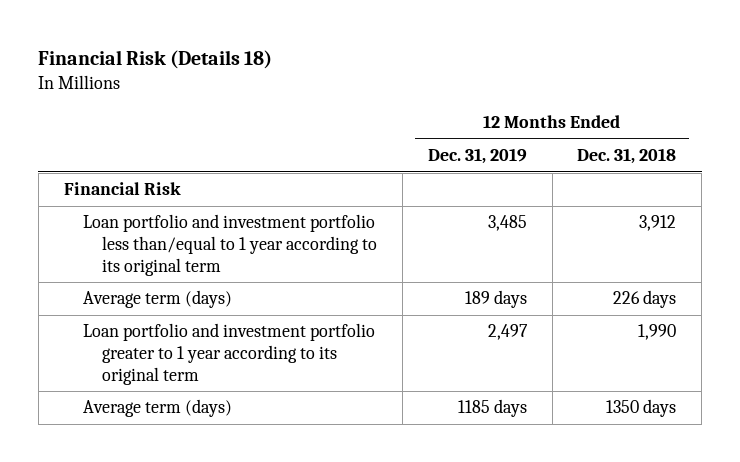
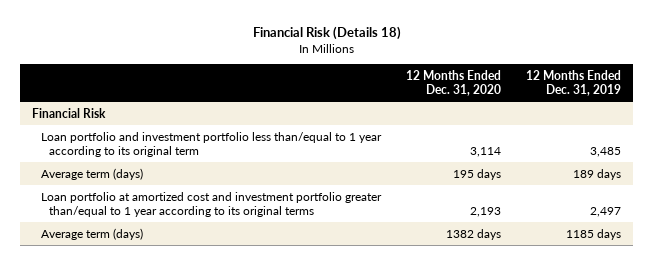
[577,148,677,165] Dec. 31, 2018 -> none
none -> [405,69,501,96] 12 Months Ended Dec. 31, 2020
[82,323,375,385] Loan portfolio and investment portfolio greater to 1 year according to its original term -> [40,191,382,217] Loan portfolio at amortized cost and investment portfolio greater than/equal to 1 year according to its original terms

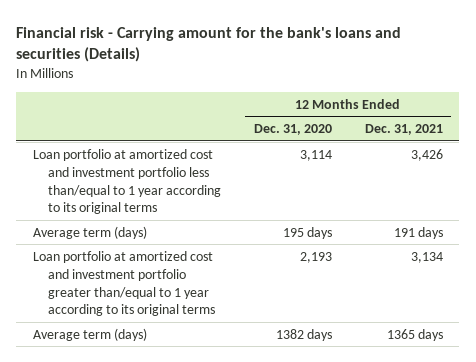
[252,26,401,41] Financial Risk (Details 18) -> [16,26,402,63] Financial risk - Carrying amount for the bank's loans and securities (Details)
[525,69,621,96] 12 Months Ended Dec. 31, 2019 -> none
none -> [364,124,443,136] Dec. 31, 2021
[32,107,107,118] Financial Risk -> none
[40,131,382,157] Loan portfolio and investment portfolio less than/equal to 1 year according to its original term -> [32,148,221,215] Loan portfolio at amortized cost and investment portfolio less than/equal to 1 year according to its original terms

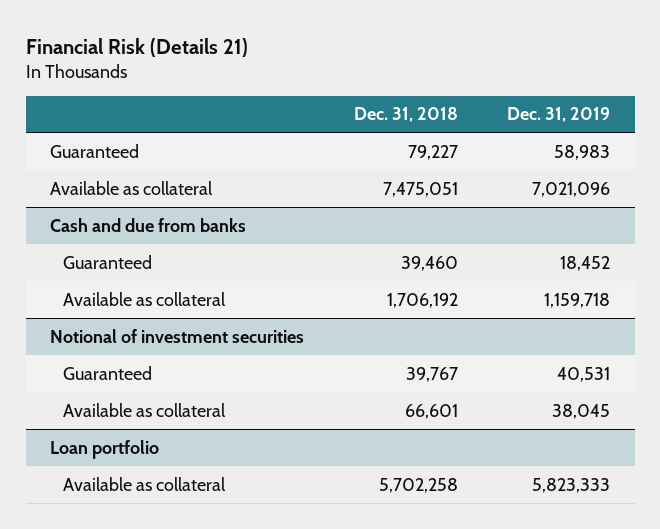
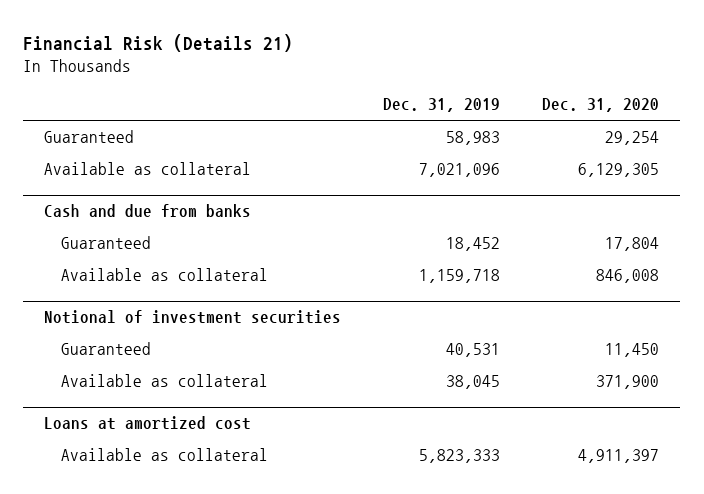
[353,107,458,123] Dec. 31, 2018 -> none
none -> [542,98,660,113] Dec. 31, 2020
[50,439,160,459] Loan portfolio -> [44,416,252,431] Loans at amortized cost

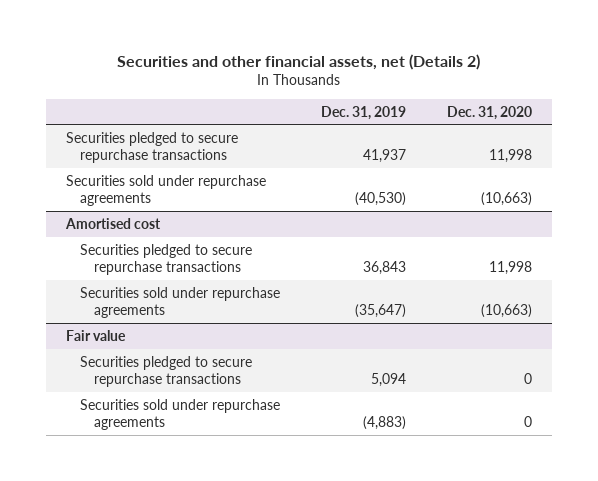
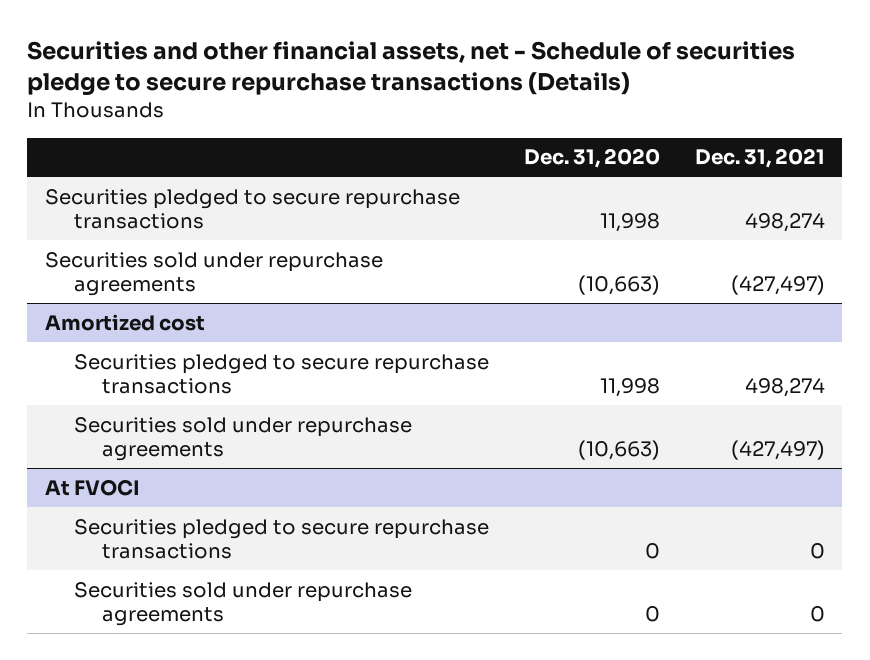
[116,53,480,70] Securities and other financial assets, net (Details 2) -> [27,40,796,97] Securities and other financial assets, net - Schedule of securities pledge to secure repurchase transactions (Details)
[320,105,406,120] Dec. 31, 2019 -> none
none -> [694,148,825,169] Dec. 31, 2021
[65,217,162,229] Amortised cost -> [44,313,205,331] Amortized cost
[66,329,127,341] Fair value -> [44,478,140,496] At FVOCI

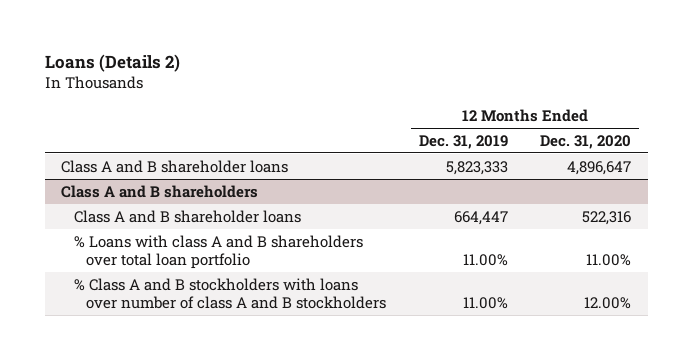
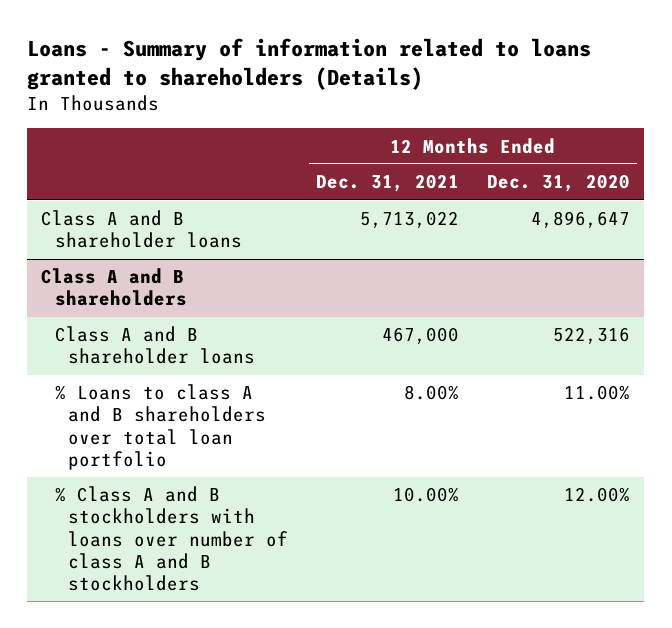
[45,54,181,73] Loans (Details 2) -> [27,38,592,90] Loans - Summary of information related to loans granted to shareholders (Details)
[418,134,508,149] Dec. 31, 2019 -> none
none -> [315,174,459,193] Dec. 31, 2021
[73,234,363,270] % Loans with class A and B shareholders over total loan portfolio -> [54,384,266,470] % Loans to class A and B shareholders over total loan portfolio

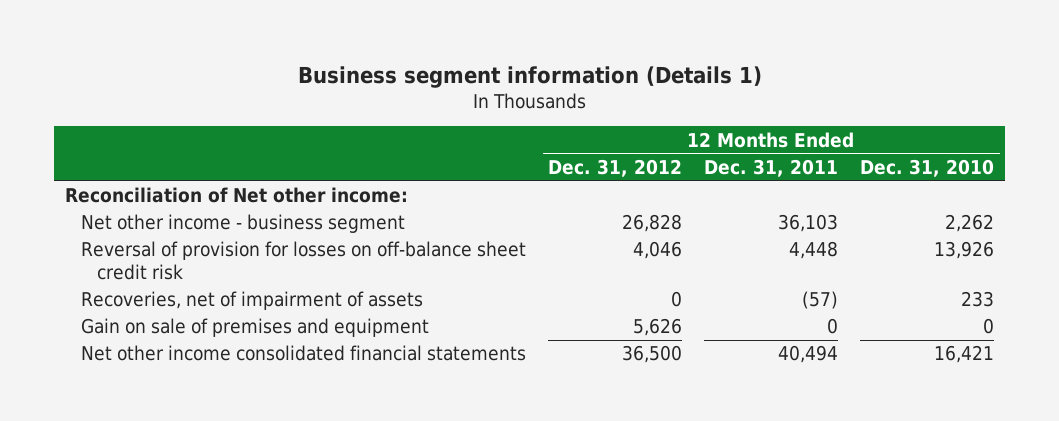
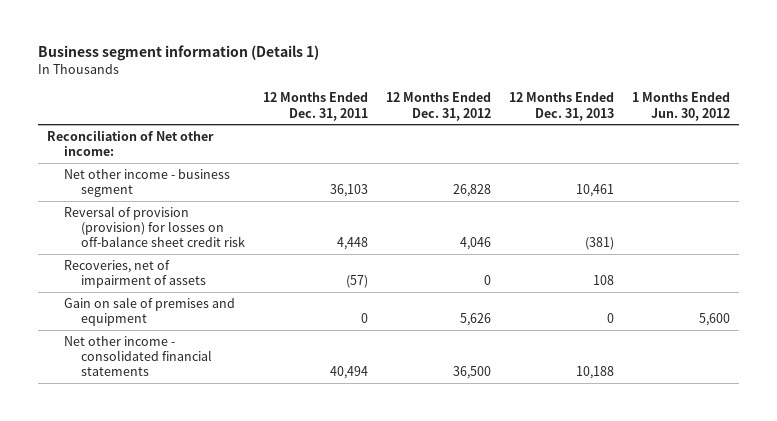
[860,158,995,177] Dec. 31, 2010 -> none
none -> [509,92,615,121] 12 Months Ended Dec. 31, 2013
none -> [631,92,730,121] 1 Months Ended Jun. 30, 2012
[81,241,527,280] Reversal of provision for losses on off-balance sheet credit risk -> [64,205,246,248] Reversal of provision (provision) for losses on off-balance sheet credit risk
[81,345,527,362] Net other income consolidated financial statements -> [64,335,213,377] Net other income - consolidated financial statements

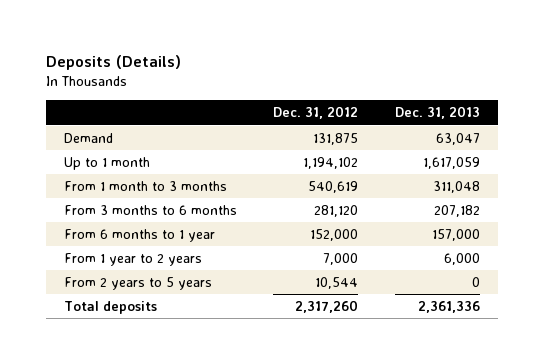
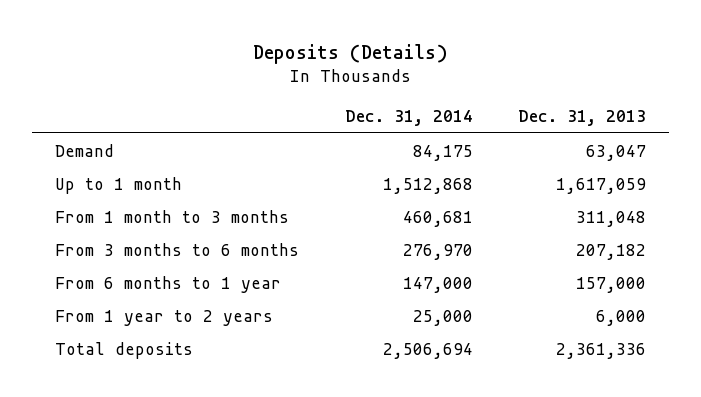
[273,106,359,120] Dec. 31, 2012 -> none
none -> [344,110,473,127] Dec. 31, 2014
[63,276,212,290] From 2 years to 5 years -> none

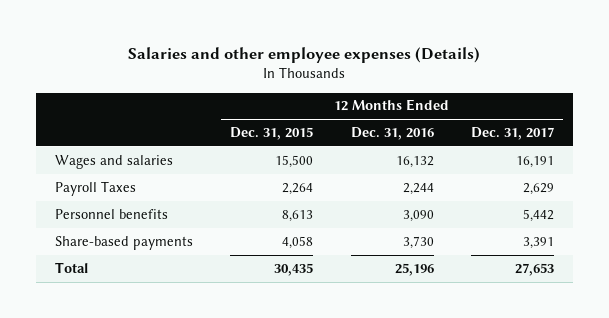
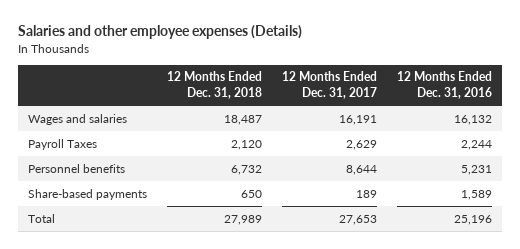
[230,127,314,141] Dec. 31, 2015 -> none
none -> [166,71,262,100] 12 Months Ended Dec. 31, 2018
[402,209,434,222] 3,090 -> [461,164,493,175] 5,231
[522,208,554,222] 5,442 -> [345,164,377,175] 8,644
[402,235,434,249] 3,730 -> [461,189,493,200] 1,589
[522,236,554,249] 3,391 -> [355,189,377,198] 189

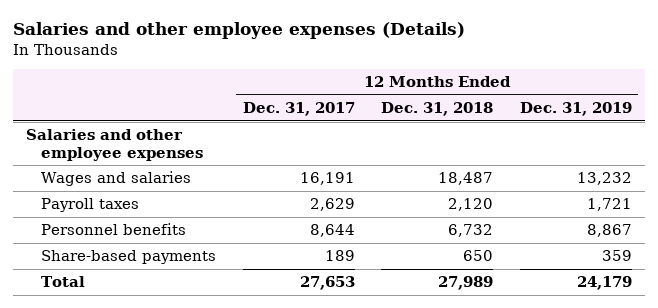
[397,71,493,100] 12 Months Ended Dec. 31, 2016 -> none
none -> [519,101,632,116] Dec. 31, 2019
none -> [26,129,204,161] Salaries and other employee expenses
[27,138,97,150] Payroll Taxes -> [41,198,140,213] Payroll taxes

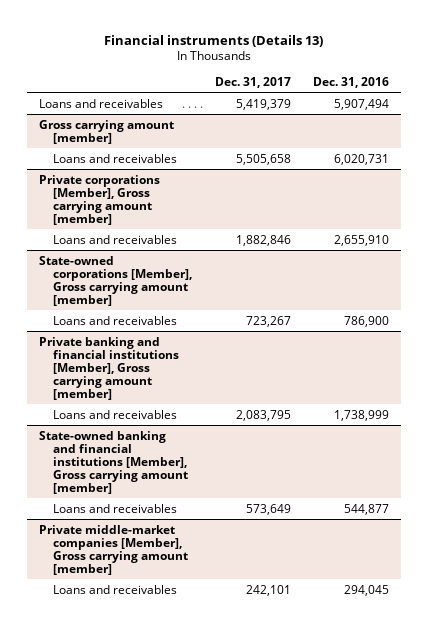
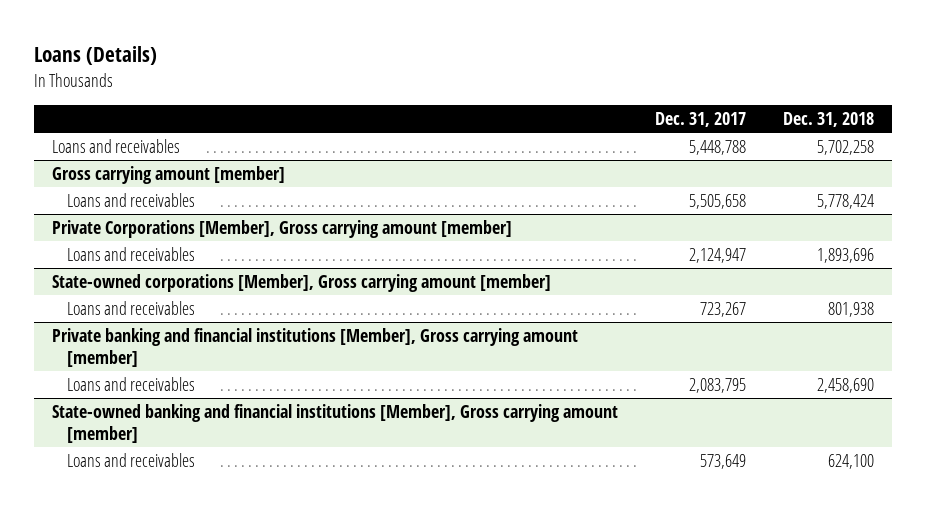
[103,34,323,47] Financial instruments (Details 13) -> [33,46,157,66] Loans (Details)
[313,76,390,88] Dec. 31, 2016 -> none
none -> [782,111,874,127] Dec. 31, 2018
[235,98,291,110] 5,419,379 -> [689,140,747,156] 5,448,788
[38,174,160,225] Private corporations [Member], Gross carrying amount [member] -> [52,220,513,239] Private Corporations [Member], Gross carrying amount [member]
[235,234,291,246] 1,882,846 -> [689,248,747,264] 2,124,947
[38,524,188,575] Private middle-market companies [Member], Gross carrying amount [member] -> none
[52,584,177,594] Loans and receivables -> none

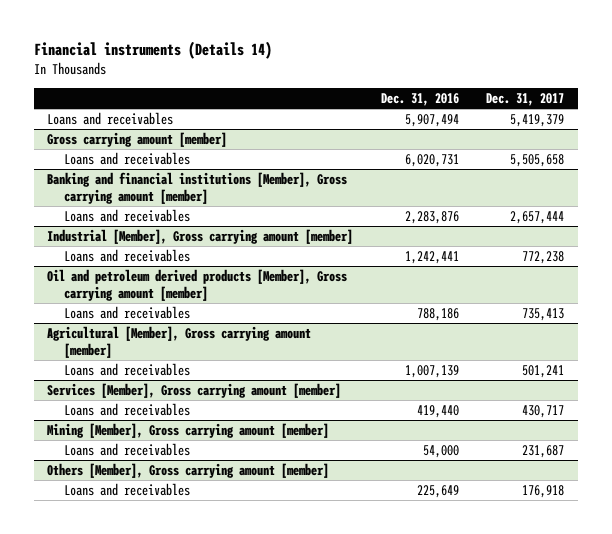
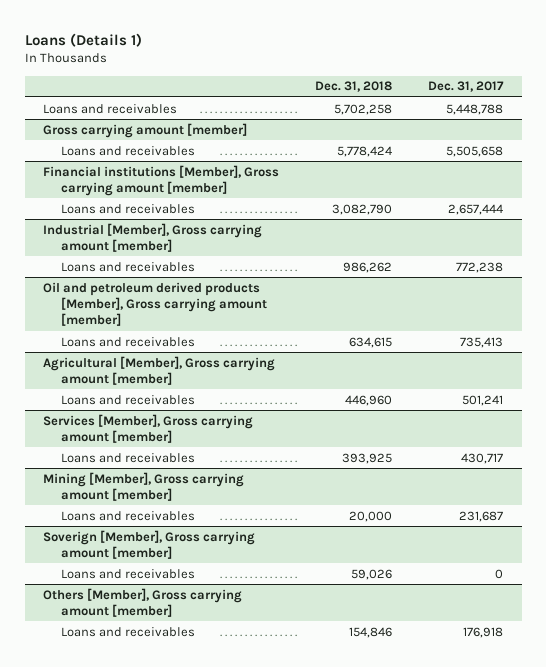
[33,41,272,60] Financial instruments (Details 14) -> [24,32,142,47] Loans (Details 1)
[380,92,459,106] Dec. 31, 2016 -> none
none -> [315,81,393,93] Dec. 31, 2018
[510,114,565,128] 5,419,379 -> [446,103,504,115] 5,448,788
[47,172,348,204] Banking and financial institutions [Member], Gross carrying amount [member] -> [42,164,279,196] Financial institutions [Member], Gross carrying amount [member]
none -> [42,529,255,559] Soverign [Member], Gross carrying amount [member]
none -> [60,568,195,579] Loans and receivables

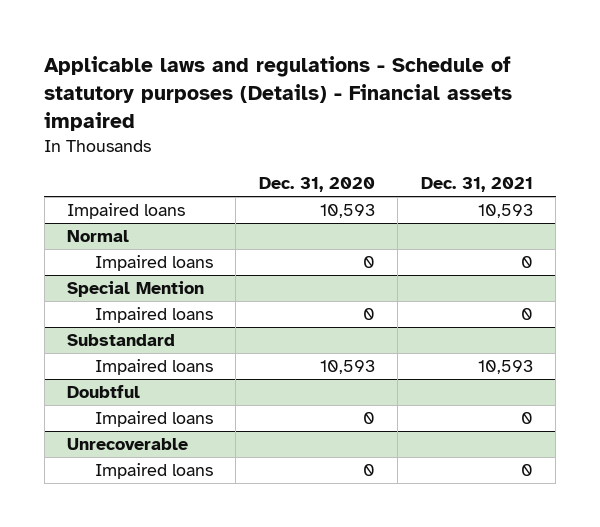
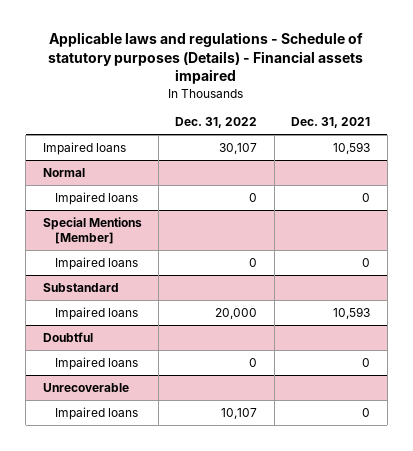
[258,177,375,193] Dec. 31, 2020 -> none
none -> [175,117,258,129] Dec. 31, 2022
[67,281,205,298] Special Mention -> [42,216,142,244] Special Mentions [Member]

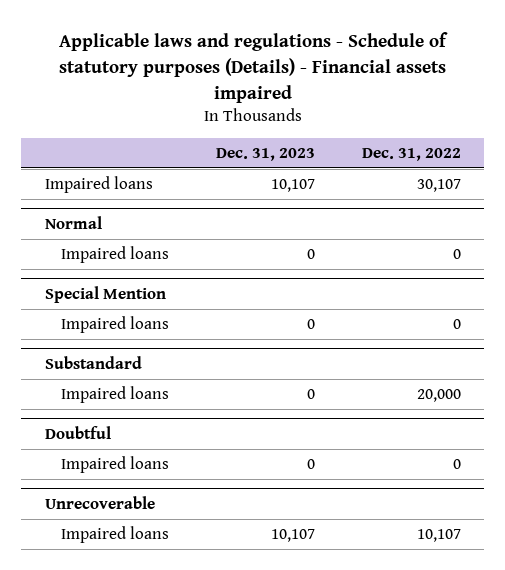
[291,117,371,129] Dec. 31, 2021 -> none
none -> [215,147,315,161] Dec. 31, 2023
[42,216,142,244] Special Mentions [Member] -> [44,286,166,304] Special Mention

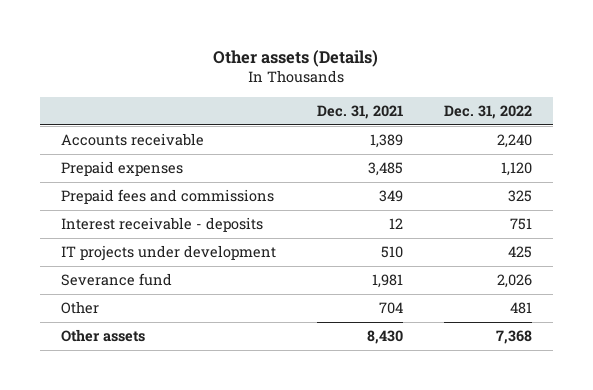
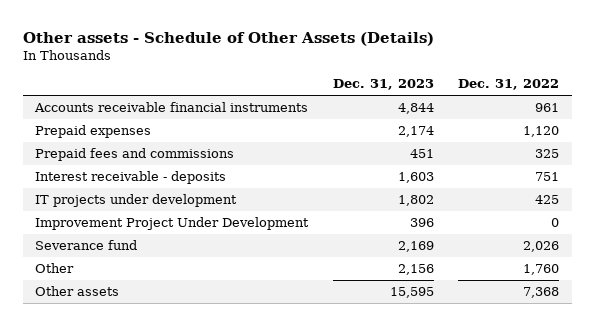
[213,49,379,67] Other assets (Details) -> [22,31,434,46] Other assets - Schedule of Other Assets (Details)
[316,104,403,119] Dec. 31, 2021 -> none
none -> [332,79,434,91] Dec. 31, 2023
[60,133,204,147] Accounts receivable -> [34,101,309,112] Accounts receivable financial instruments
[497,134,533,149] 2,240 -> [535,102,560,112] 961
none -> [35,216,310,230] Improvement Project Under Development
[510,302,533,315] 481 -> [523,263,560,275] 1,760

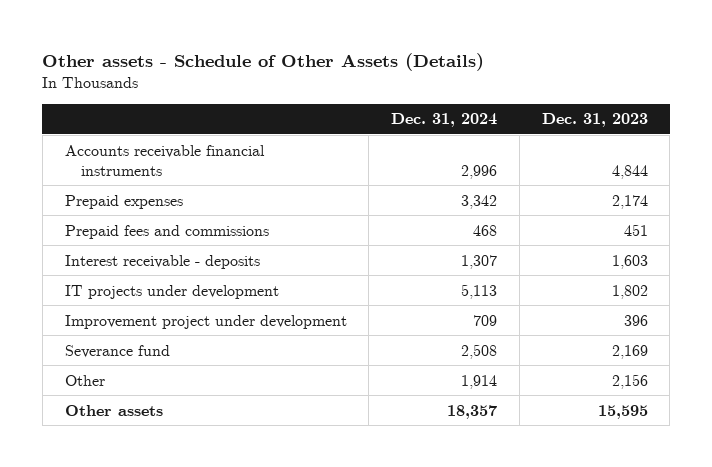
[458,79,560,91] Dec. 31, 2022 -> none
none -> [391,113,498,128] Dec. 31, 2024
[35,216,310,230] Improvement Project Under Development -> [64,314,347,329] Improvement project under development

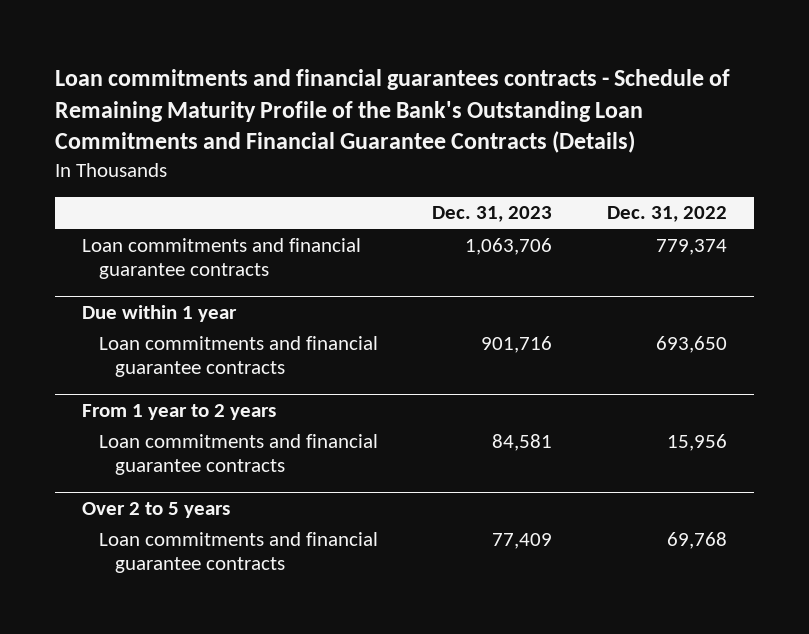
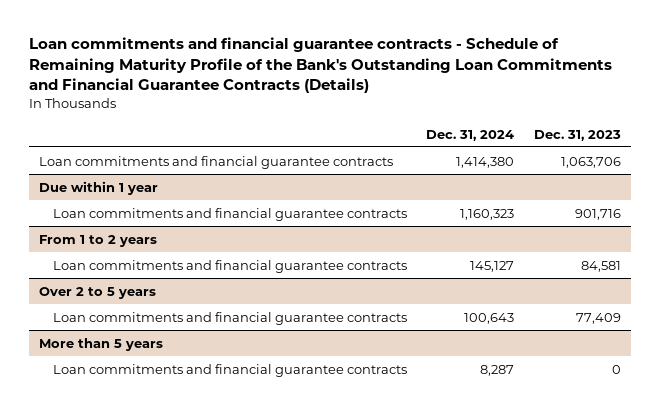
[54,69,730,154] Loan commitments and financial guarantees contracts - Schedule of Remaining Maturity Profile of the Bank's Outstanding Loan Commitments and Financial Guarantee Contracts (Details) -> [28,37,612,94] Loan commitments and financial guarantee contracts - Schedule of Remaining Maturity Profile of the Bank's Outstanding Loan Commitments and Financial Guarantee Contracts (Details)
[606,206,727,223] Dec. 31, 2022 -> none
none -> [426,129,515,141] Dec. 31, 2024
[82,404,277,421] From 1 year to 2 years -> [38,234,157,247] From 1 to 2 years
none -> [38,337,163,351] More than 5 years
none -> [52,363,407,377] Loan commitments and financial guarantee contracts

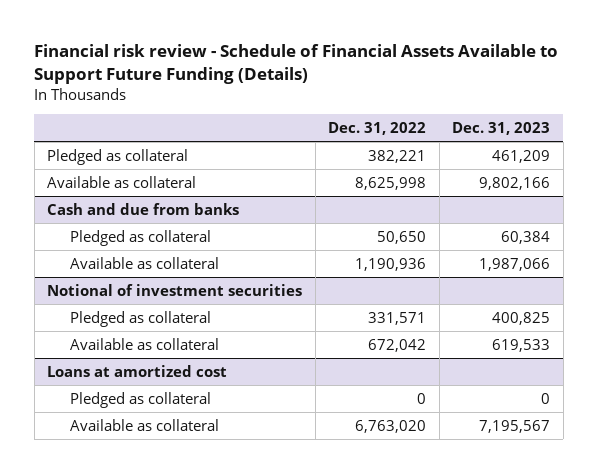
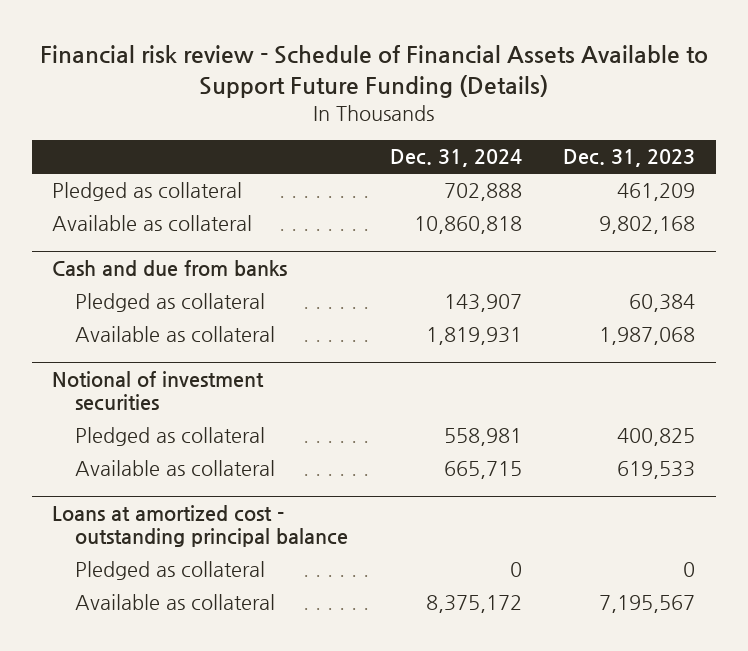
[328,121,427,135] Dec. 31, 2022 -> none
none -> [389,149,522,168] Dec. 31, 2024
[479,176,551,190] 9,802,166 -> [599,216,696,235] 9,802,168
[479,257,551,271] 1,987,066 -> [599,327,696,346] 1,987,068
[47,364,228,377] Loans at amortized cost -> [52,505,349,548] Loans at amortized cost - outstanding principal balance

